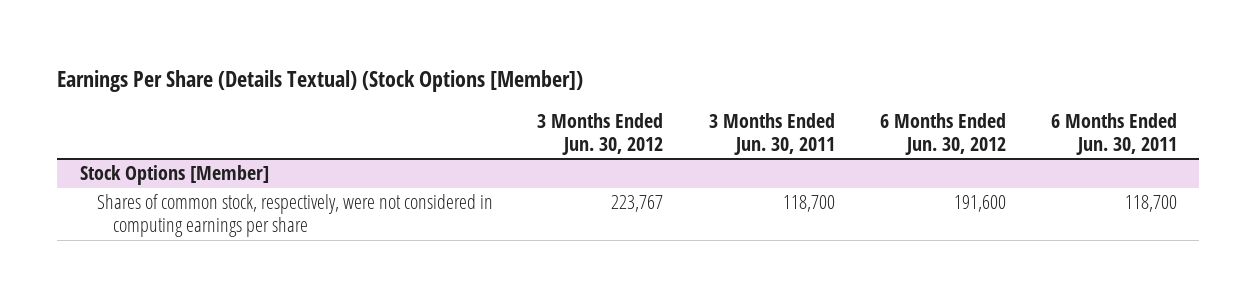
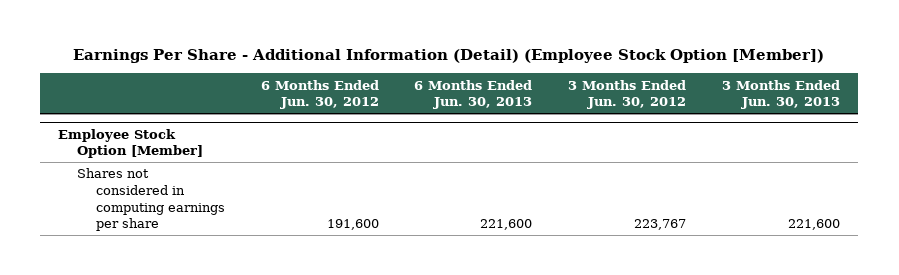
[57,70,584,93] Earnings Per Share (Details Textual) (Stock Options [Member]) -> [73,49,825,64] Earnings Per Share - Additional Information (Detail) (Employee Stock Option [Member])
[708,112,835,156] 3 Months Ended Jun. 30, 2011 -> none
[1050,112,1177,156] 6 Months Ended Jun. 30, 2011 -> none
none -> [414,79,533,110] 6 Months Ended Jun. 30, 2013
none -> [722,79,841,110] 3 Months Ended Jun. 30, 2013
[79,165,269,186] Stock Options [Member] -> [58,128,204,159] Employee Stock Option [Member]
[96,194,493,238] Shares of common stock, respectively, were not considered in computing earnings per share -> [77,168,225,232] Shares not considered in computing earnings per share

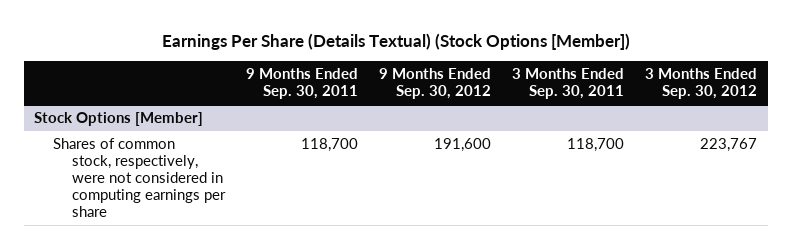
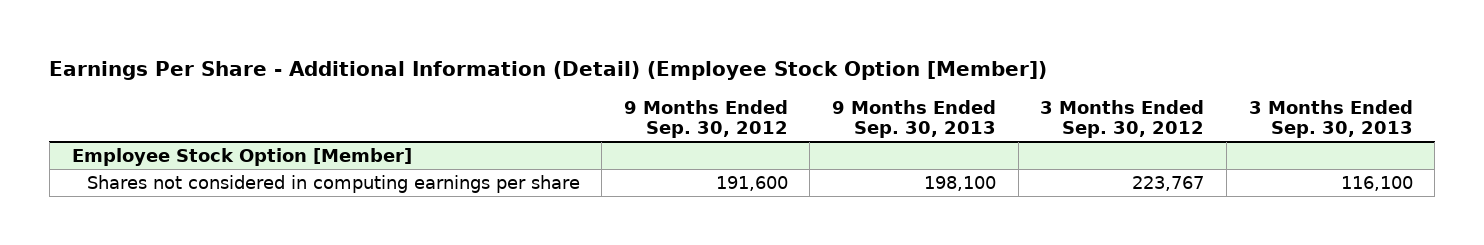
[161,32,630,50] Earnings Per Share (Details Textual) (Stock Options [Member]) -> [49,61,1048,81] Earnings Per Share - Additional Information (Detail) (Employee Stock Option [Member])
[245,68,358,100] 9 Months Ended Sep. 30, 2011 -> none
[512,68,625,100] 3 Months Ended Sep. 30, 2011 -> none
none -> [832,99,997,139] 9 Months Ended Sep. 30, 2013
none -> [1248,99,1413,139] 3 Months Ended Sep. 30, 2013
[34,112,204,127] Stock Options [Member] -> [71,148,412,167] Employee Stock Option [Member]
[53,138,226,218] Shares of common stock, respectively, were not considered in computing earnings per share -> [86,175,580,194] Shares not considered in computing earnings per share

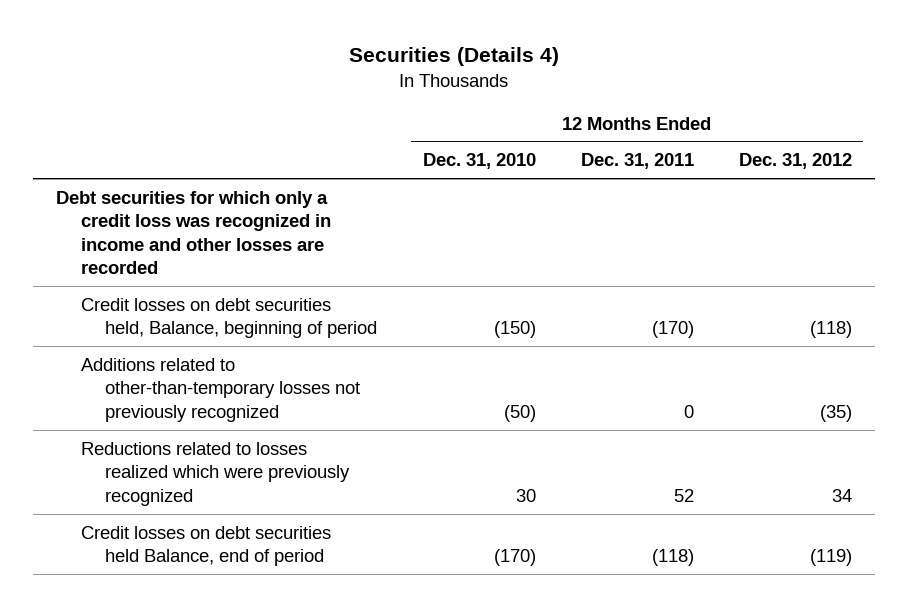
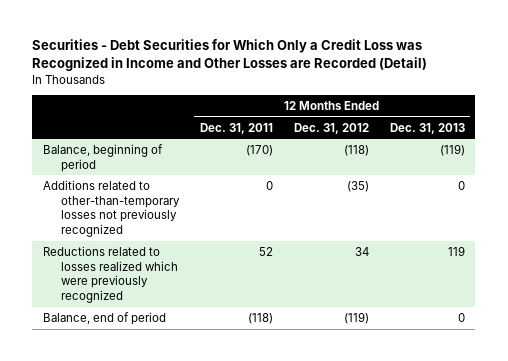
[348,46,559,66] Securities (Details 4) -> [32,39,428,72] Securities - Debt Securities for Which Only a Credit Loss was Recognized in Income and Other Losses are Recorded (Detail)
[422,153,536,170] Dec. 31, 2010 -> none
none -> [389,122,465,134] Dec. 31, 2013
[55,190,331,275] Debt securities for which only a credit loss was recognized in income and other losses are recorded -> none
[80,297,378,339] Credit losses on debt securities held, Balance, beginning of period -> [42,143,163,172] Balance, beginning of period
[80,525,331,567] Credit losses on debt securities held Balance, end of period -> [42,311,166,325] Balance, end of period

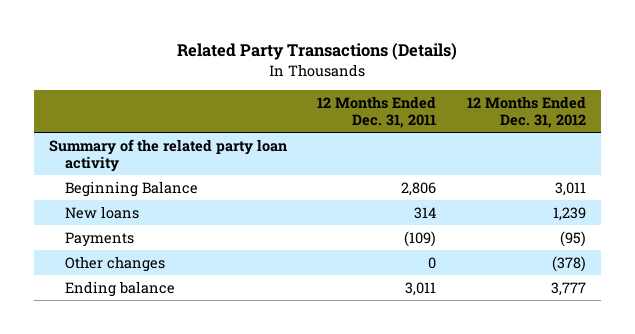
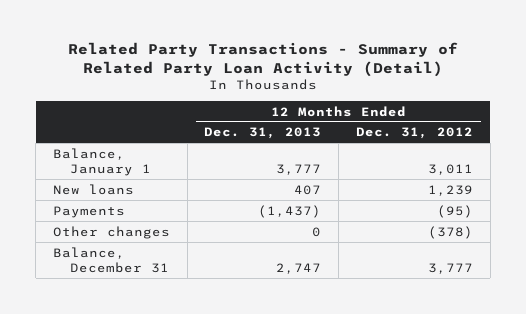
[177,43,458,61] Related Party Transactions (Details) -> [67,42,458,77] Related Party Transactions - Summary of Related Party Loan Activity (Detail)
[317,95,437,129] 12 Months Ended Dec. 31, 2011 -> none
none -> [204,127,322,140] Dec. 31, 2013
[48,138,287,172] Summary of the related party loan activity -> none
[64,180,198,197] Beginning Balance -> [52,147,151,177] Balance, January 1
[64,280,175,297] Ending balance -> [52,246,169,274] Balance, December 31

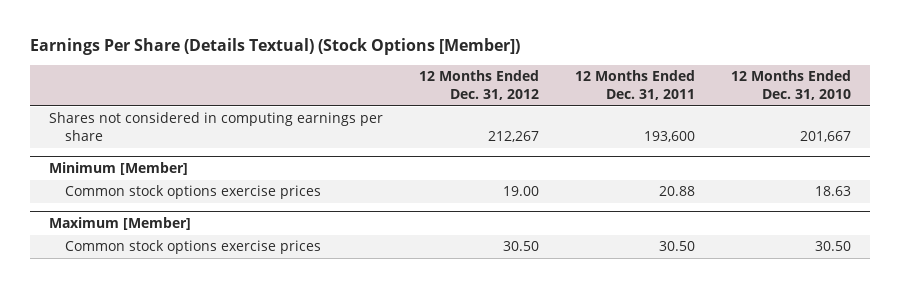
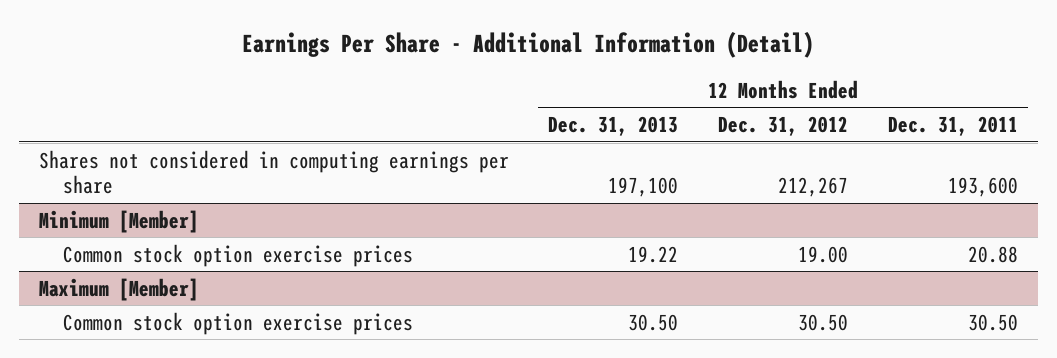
[30,38,521,56] Earnings Per Share (Details Textual) (Stock Options [Member]) -> [242,30,815,58] Earnings Per Share - Additional Information (Detail)
[731,70,852,100] 12 Months Ended Dec. 31, 2010 -> none
none -> [548,116,679,137] Dec. 31, 2013
[64,185,321,200] Common stock options exercise prices -> [63,243,414,267] Common stock option exercise prices
[64,240,321,255] Common stock options exercise prices -> [63,311,414,335] Common stock option exercise prices

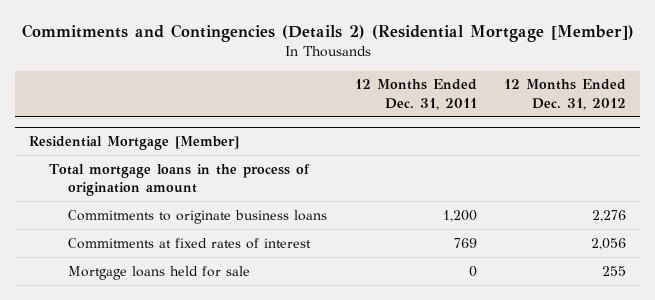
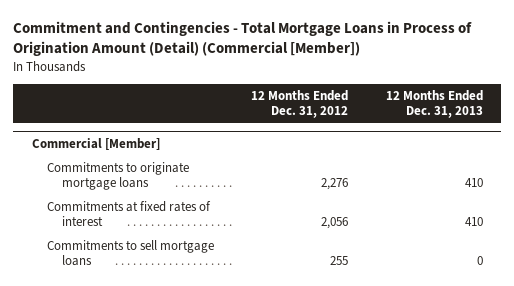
[21,24,634,43] Commitments and Contingencies (Details 2) (Residential Mortgage [Member]) -> [12,20,472,57] Commitment and Contingencies - Total Mortgage Loans in Process of Origination Amount (Detail) (Commercial [Member])
[354,79,477,110] 12 Months Ended Dec. 31, 2011 -> none
none -> [385,90,483,119] 12 Months Ended Dec. 31, 2013
[28,135,239,150] Residential Mortgage [Member] -> none
[48,163,310,197] Total mortgage loans in the process of origination amount -> none
none -> [31,137,160,150] Commercial [Member]
[68,209,328,224] Commitments to originate business loans -> [46,162,189,191] Commitments to originate mortgage loans
[68,265,251,280] Mortgage loans held for sale -> [46,240,214,267] Commitments to sell mortgage loans

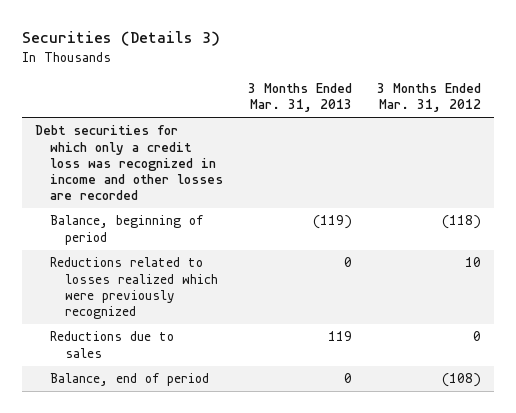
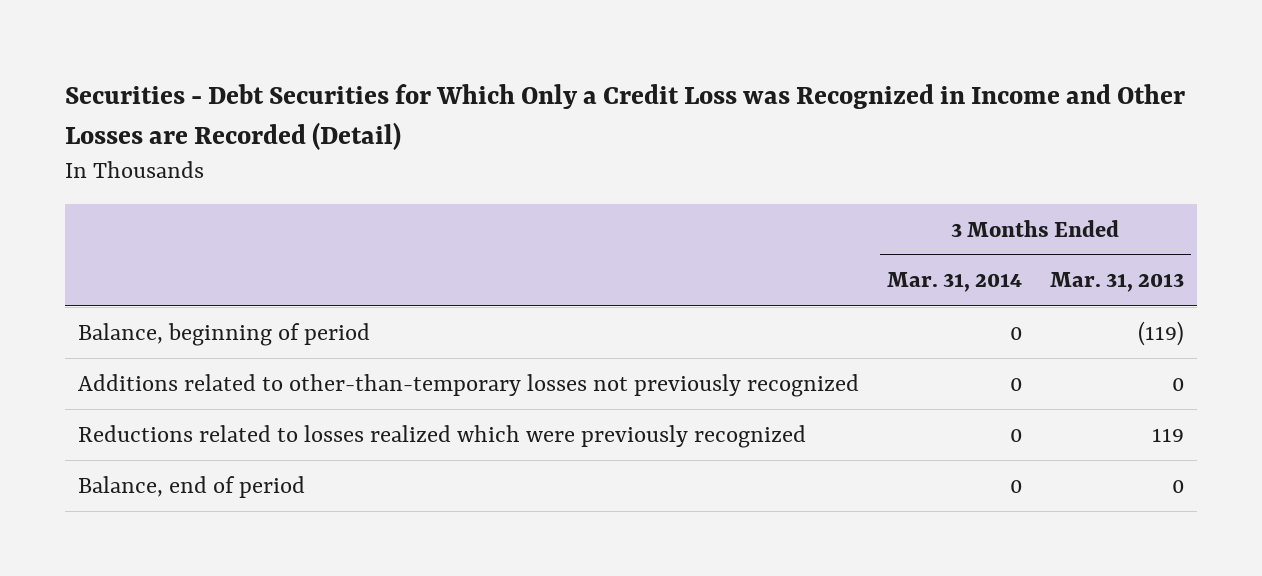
[22,31,221,47] Securities (Details 3) -> [64,84,1185,150] Securities - Debt Securities for Which Only a Credit Loss was Recognized in Income and Other Losses are Recorded (Detail)
[377,83,482,113] 3 Months Ended Mar. 31, 2012 -> none
none -> [887,272,1023,293] Mar. 31, 2014
[34,125,223,200] Debt securities for which only a credit loss was recognized in income and other losses are recorded -> none
[49,331,174,358] Reductions due to sales -> none
none -> [78,373,860,397] Additions related to other-than-temporary losses not previously recognized
[344,257,353,268] 0 -> [1151,427,1184,442] 119

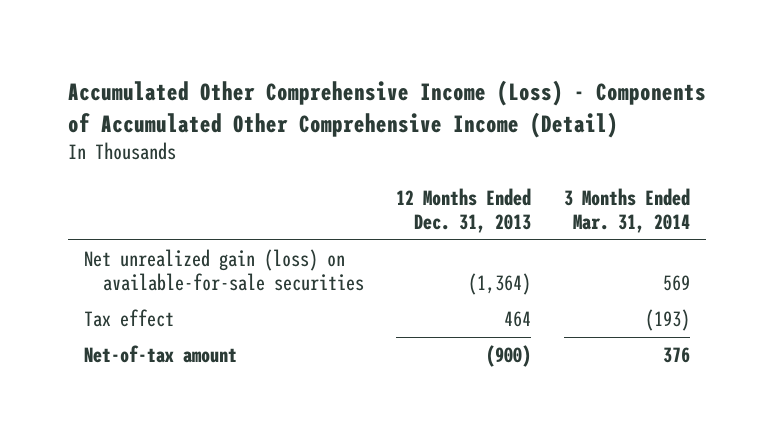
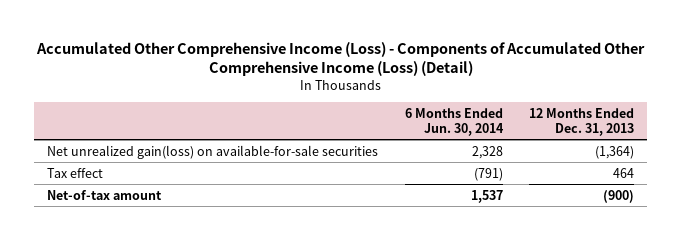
[67,79,706,138] Accumulated Other Comprehensive Income (Loss) - Components of Accumulated Other Comprehensive Income (Detail) -> [35,41,645,76] Accumulated Other Comprehensive Income (Loss) - Components of Accumulated Other Comprehensive Income (Loss) (Detail)
[563,187,690,234] 3 Months Ended Mar. 31, 2014 -> none
none -> [404,108,504,136] 6 Months Ended Jun. 30, 2014
[84,249,365,292] Net unrealized gain (loss) on available-for-sale securities -> [47,144,379,159] Net unrealized gain(loss) on available-for-sale securities

